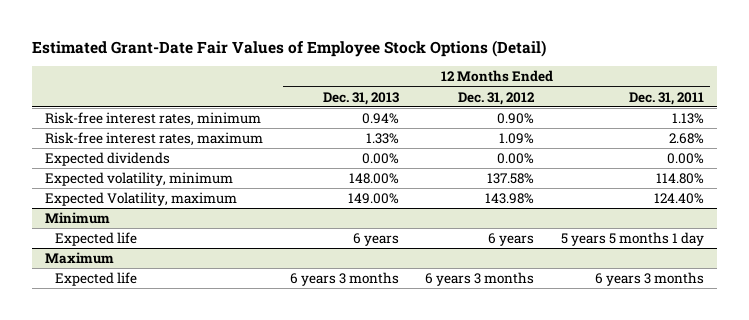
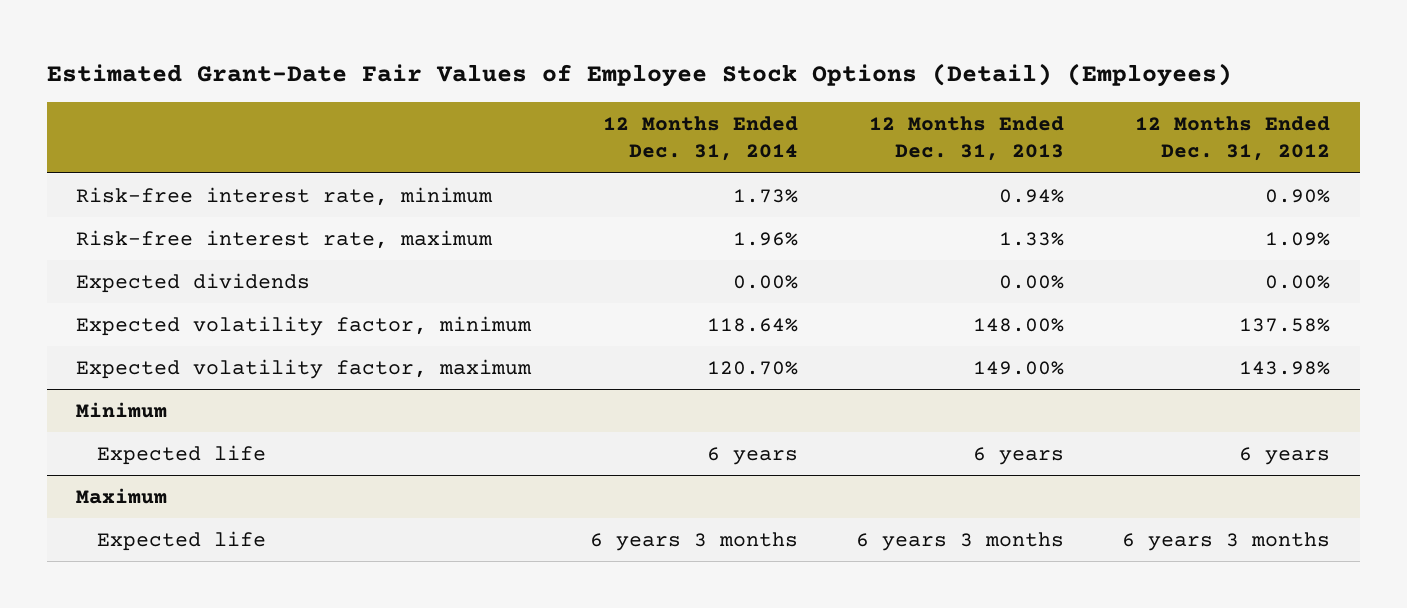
[31,39,546,57] Estimated Grant-Date Fair Values of Employee Stock Options (Detail) -> [46,62,1232,87] Estimated Grant-Date Fair Values of Employee Stock Options (Detail) (Employees)
[628,91,704,105] Dec. 31, 2011 -> none
none -> [602,116,798,162] 12 Months Ended Dec. 31, 2014
[44,112,261,127] Risk-free interest rates, minimum -> [76,186,494,206] Risk-free interest rate, minimum
[44,132,263,147] Risk-free interest rates, maximum -> [76,229,494,249] Risk-free interest rate, maximum
[44,172,233,187] Expected volatility, minimum -> [76,315,533,336] Expected volatility factor, minimum
[44,192,237,207] Expected Volatility, maximum -> [76,358,533,379] Expected volatility factor, maximum

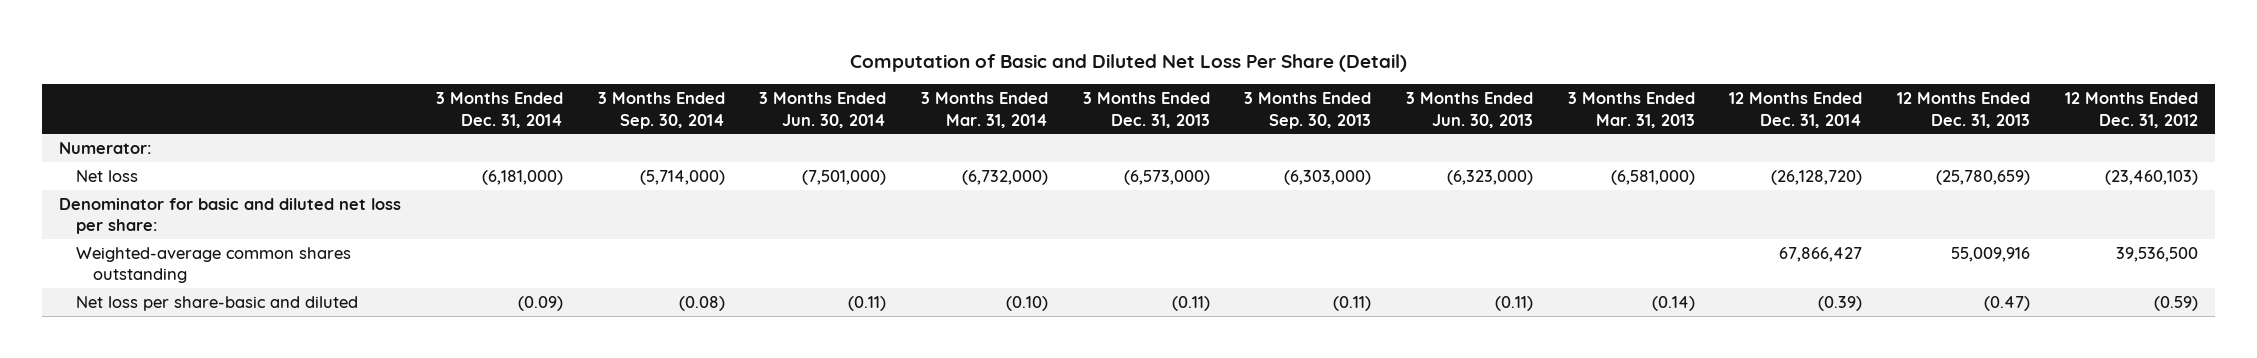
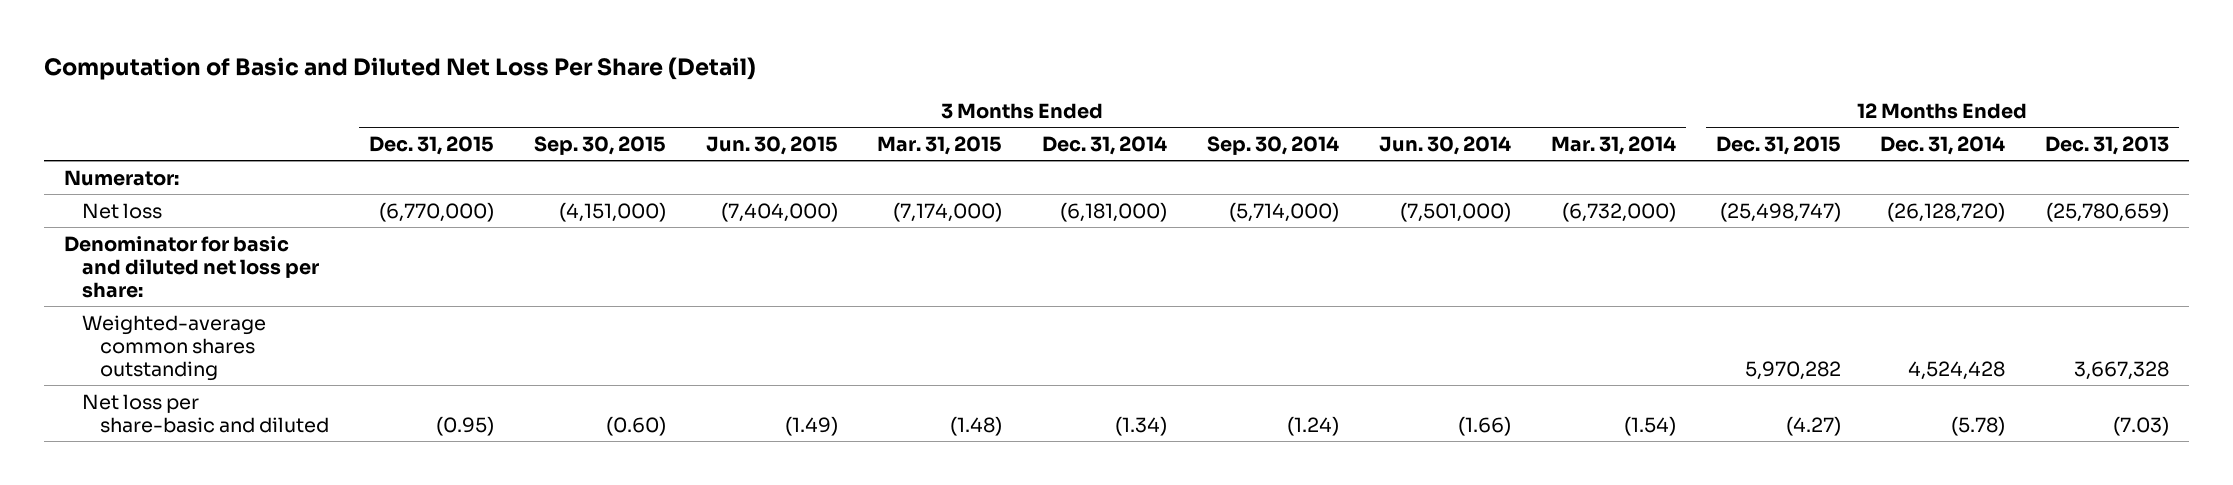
[1082,92,1210,128] 3 Months Ended Dec. 31, 2013 -> none
[1244,92,1372,129] 3 Months Ended Sep. 30, 2013 -> none
[1406,92,1534,128] 3 Months Ended Jun. 30, 2013 -> none
[1567,92,1695,128] 3 Months Ended Mar. 31, 2013 -> none
[2064,92,2198,128] 12 Months Ended Dec. 31, 2012 -> none
none -> [368,135,494,155] Dec. 31, 2015
none -> [533,135,666,155] Sep. 30, 2015
none -> [705,135,838,155] Jun. 30, 2015
none -> [877,135,1003,155] Mar. 31, 2015
none -> [1715,135,1841,155] Dec. 31, 2015
[1779,246,1863,262] 67,866,427 -> [1908,361,2006,381] 4,524,428
[1951,246,2031,262] 55,009,916 -> [2074,361,2170,381] 3,667,328
[517,295,563,311] (0.09) -> [1115,415,1168,436] (1.34)
[678,295,725,311] (0.08) -> [1287,415,1340,436] (1.24)
[848,295,887,311] (0.11) -> [1457,415,1511,436] (1.66)
[1006,295,1049,311] (0.10) -> [1623,415,1676,436] (1.54)
[1818,295,1863,311] (0.39) -> [1951,415,2006,436] (5.78)
[1984,295,2031,311] (0.47) -> [2113,415,2170,436] (7.03)

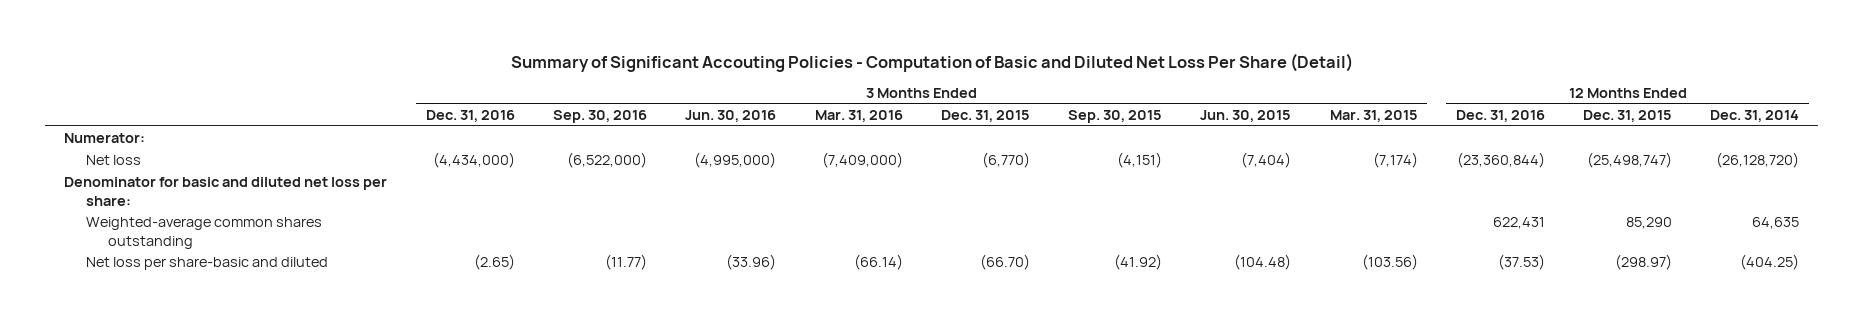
[44,56,757,80] Computation of Basic and Diluted Net Loss Per Share (Detail) -> [510,52,1353,72] Summary of Significant Accouting Policies - Computation of Basic and Diluted Net Loss Per Share (Detail)
[1042,135,1168,155] Dec. 31, 2014 -> none
[1207,135,1340,155] Sep. 30, 2014 -> none
[1378,135,1511,155] Jun. 30, 2014 -> none
[1550,135,1676,155] Mar. 31, 2014 -> none
[2045,135,2170,155] Dec. 31, 2013 -> none
none -> [425,110,515,123] Dec. 31, 2016
none -> [553,110,648,124] Sep. 30, 2016
none -> [685,110,777,123] Jun. 30, 2016
none -> [814,110,903,123] Mar. 31, 2016
none -> [1455,110,1545,123] Dec. 31, 2016
[378,201,494,222] (6,770,000) -> [981,152,1030,169] (6,770)
[558,201,666,222] (4,151,000) -> [1117,152,1163,169] (4,151)
[720,201,838,222] (7,404,000) -> [1241,152,1292,169] (7,404)
[893,201,1003,222] (7,174,000) -> [1372,152,1418,169] (7,174)
[1744,361,1841,381] 5,970,282 -> [1626,217,1673,230] 85,290
[1908,361,2006,381] 4,524,428 -> [1752,217,1800,230] 64,635
[435,415,494,436] (0.95) -> [979,254,1030,271] (66.70)
[605,415,666,436] (0.60) -> [1114,254,1163,271] (41.92)
[784,415,838,436] (1.49) -> [1234,254,1292,271] (104.48)
[950,415,1003,436] (1.48) -> [1361,254,1418,271] (103.56)
[1785,415,1841,436] (4.27) -> [1615,254,1673,271] (298.97)
[1951,415,2006,436] (5.78) -> [1740,254,1800,271] (404.25)

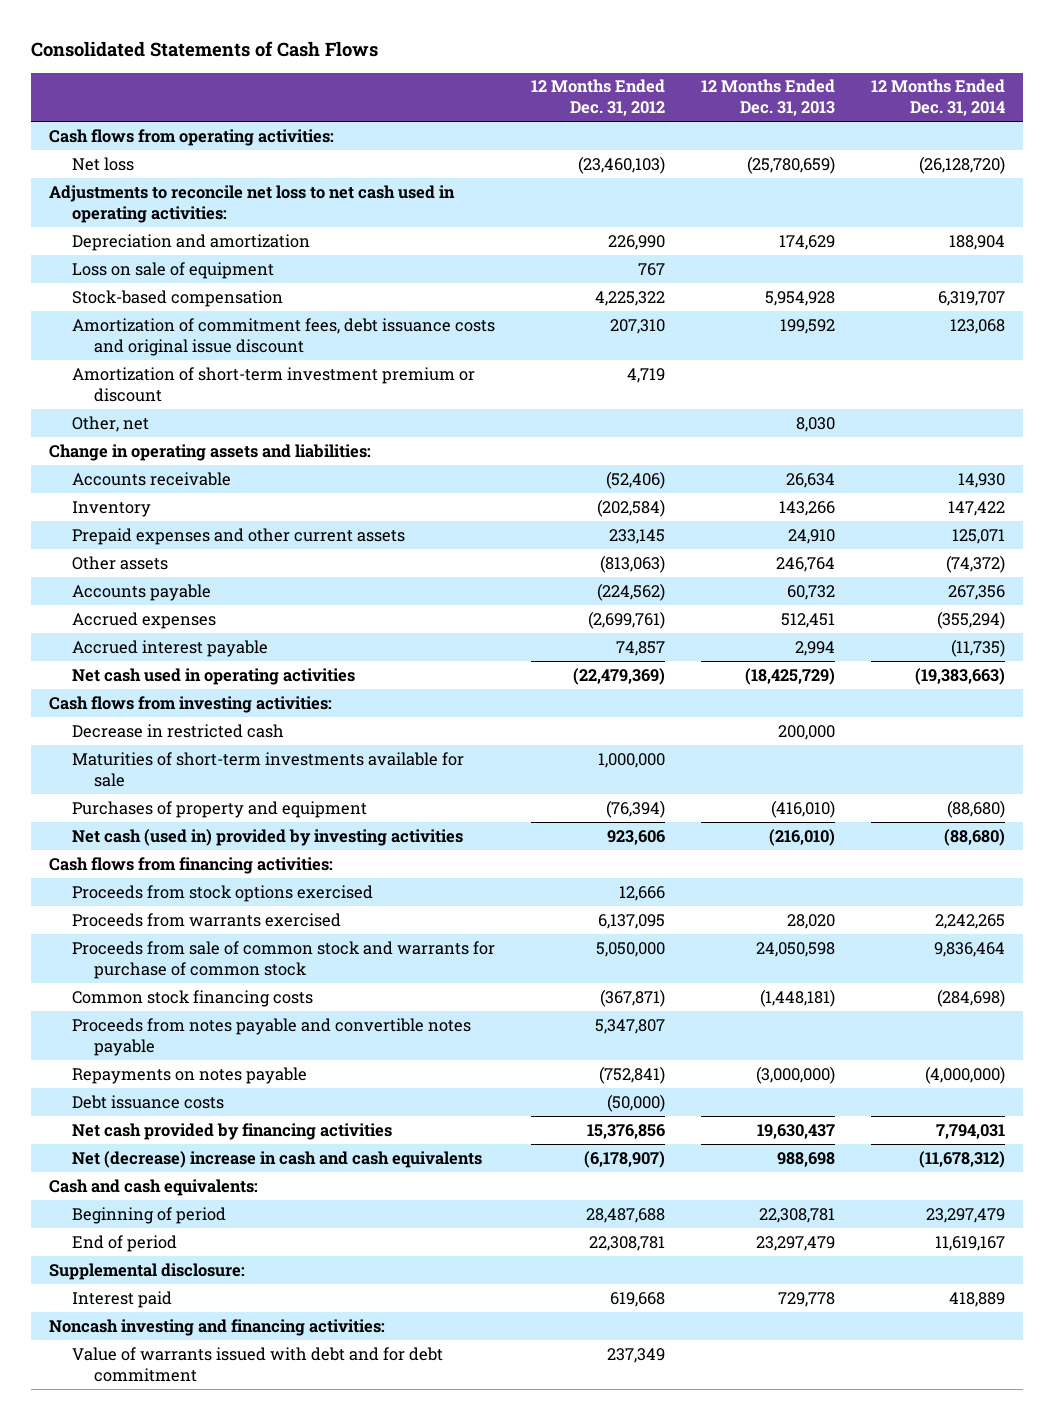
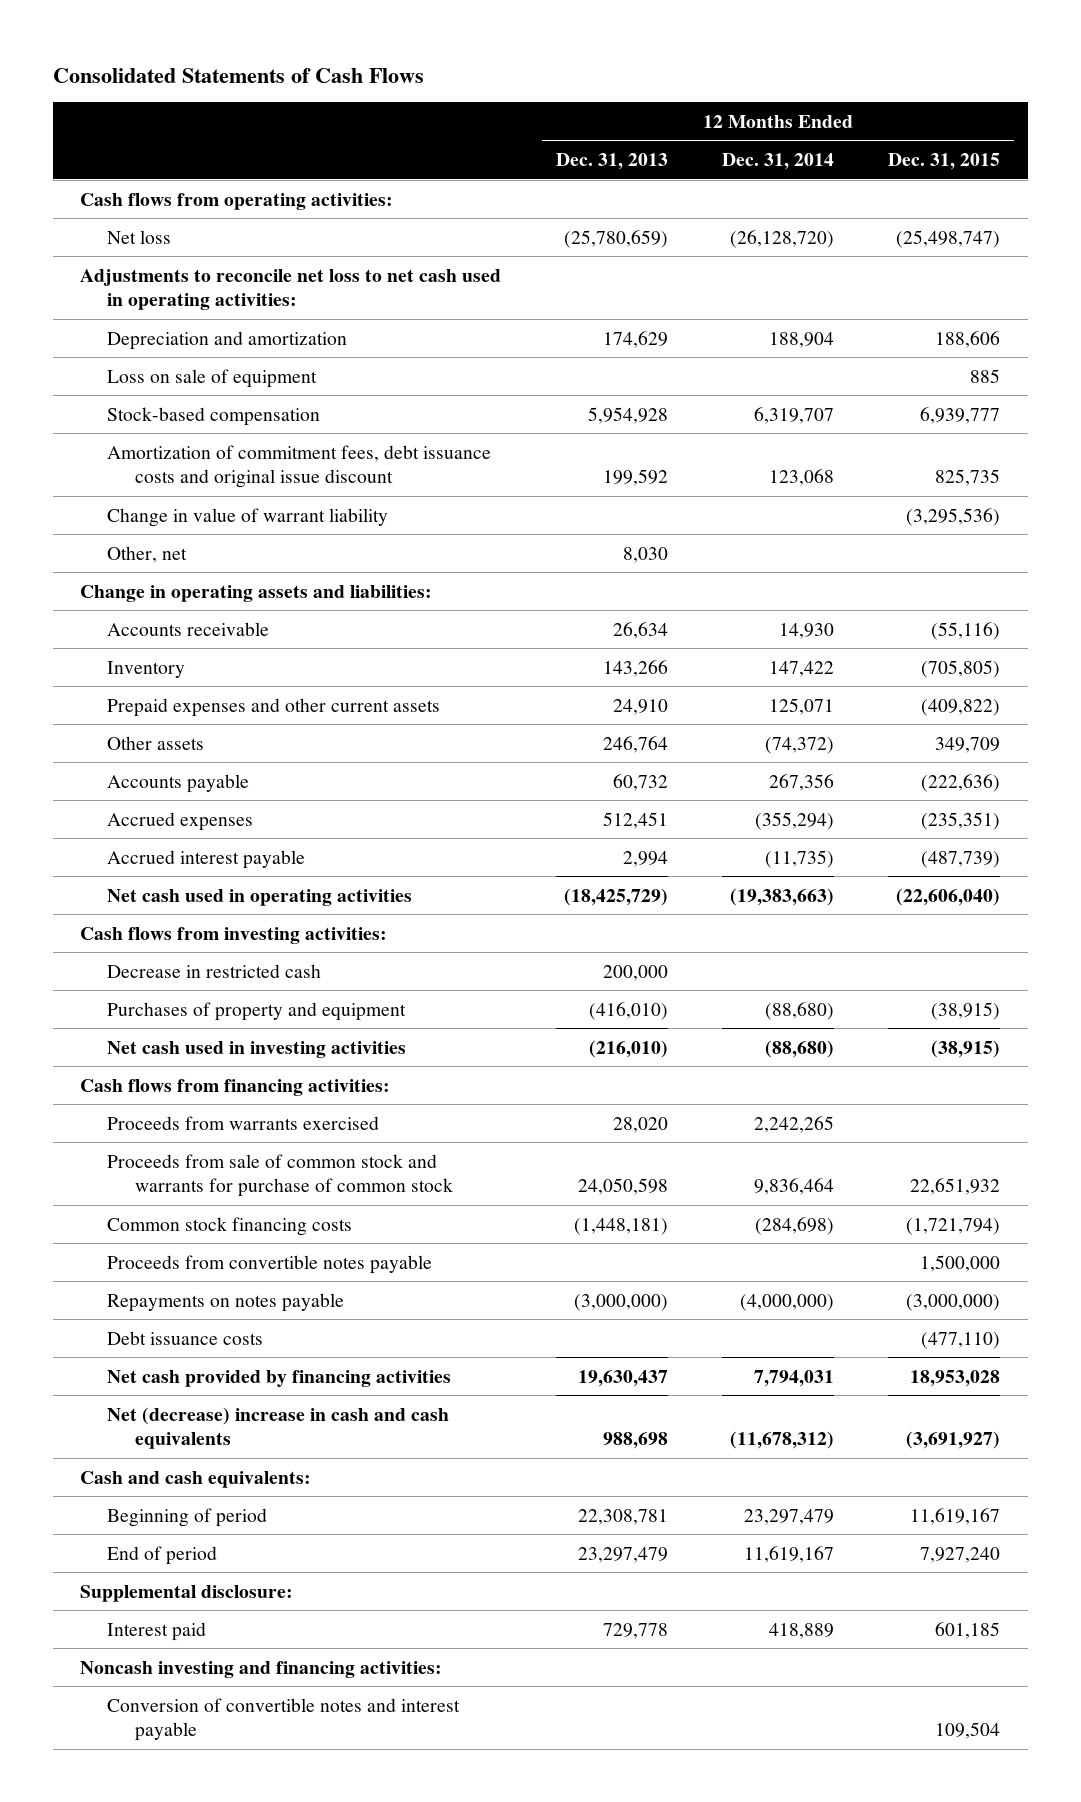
[530,79,665,117] 12 Months Ended Dec. 31, 2012 -> none
none -> [888,153,1001,171] Dec. 31, 2015
[71,366,475,402] Amortization of short-term investment premium or discount -> none
none -> [107,507,389,527] Change in value of warrant liability
[71,751,464,787] Maturities of short-term investments available for sale -> none
[71,828,463,846] Net cash (used in) provided by investing activities -> [107,1040,407,1058] Net cash used in investing activities
[71,884,373,902] Proceeds from stock options exercised -> none
[71,1017,471,1056] Proceeds from notes payable and convertible notes payable -> [107,1254,433,1274] Proceeds from convertible notes payable
[71,1346,443,1382] Value of warrants issued with debt and for debt commitment -> none
none -> [107,1697,461,1742] Conversion of convertible notes and interest payable

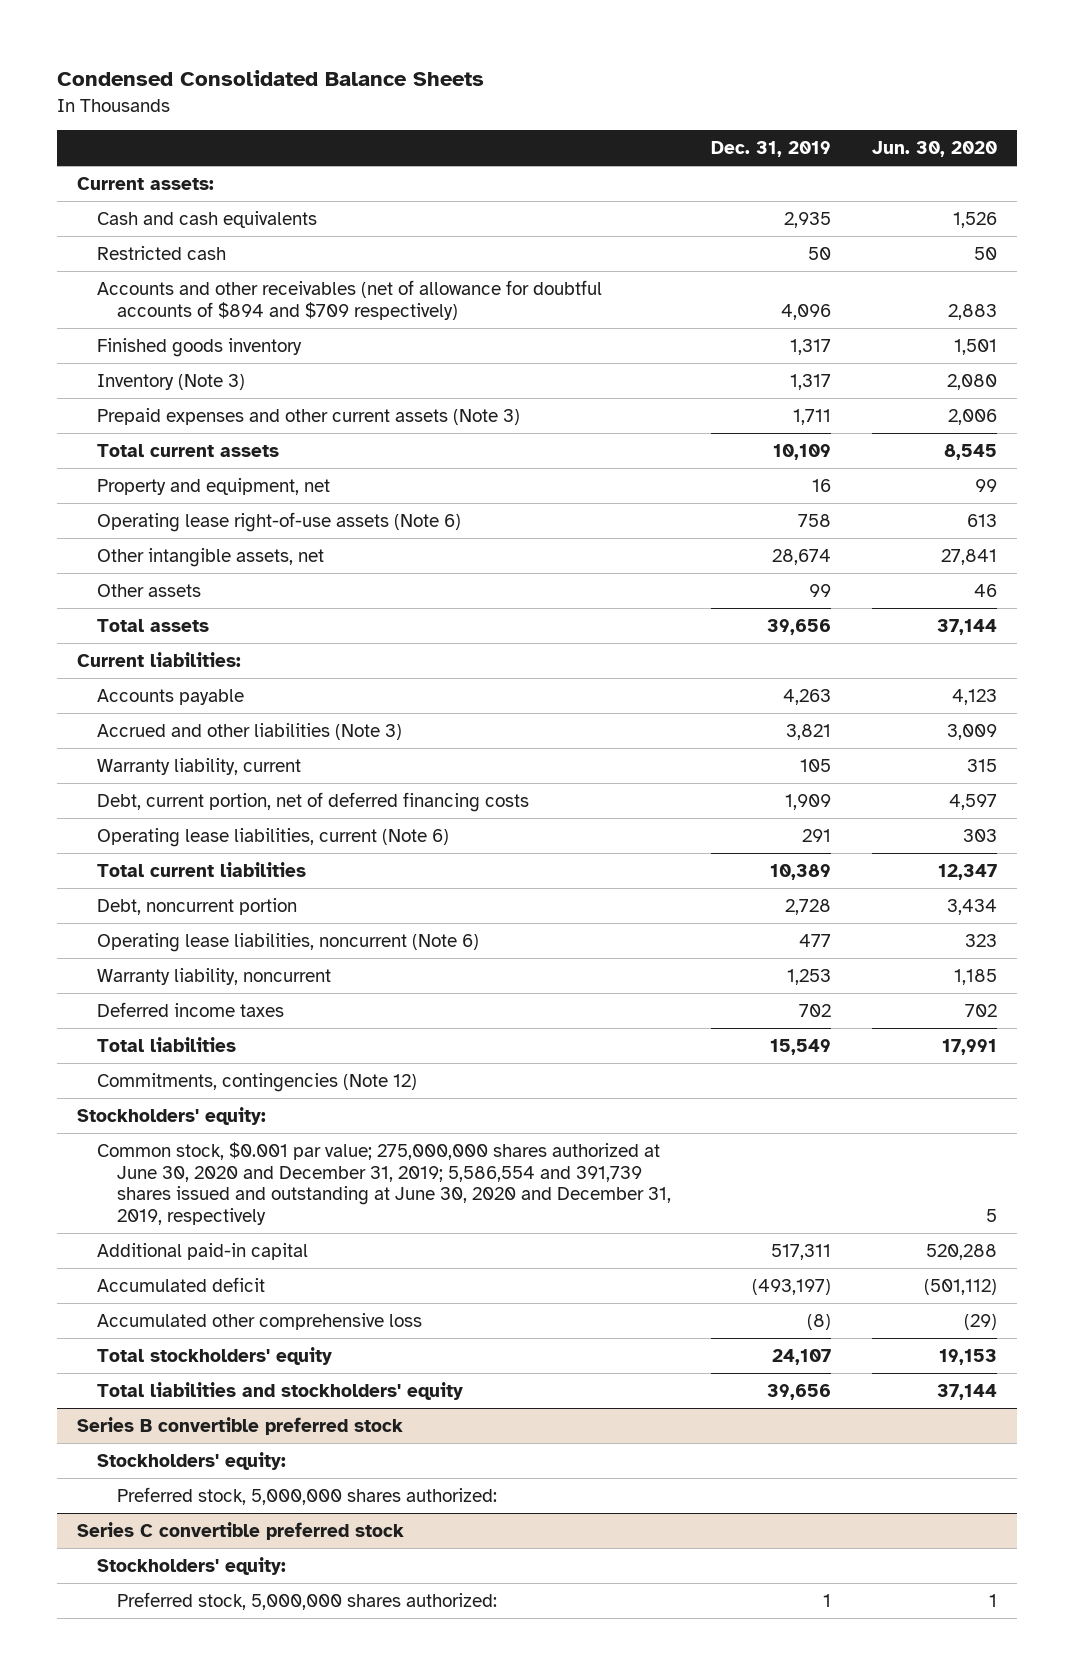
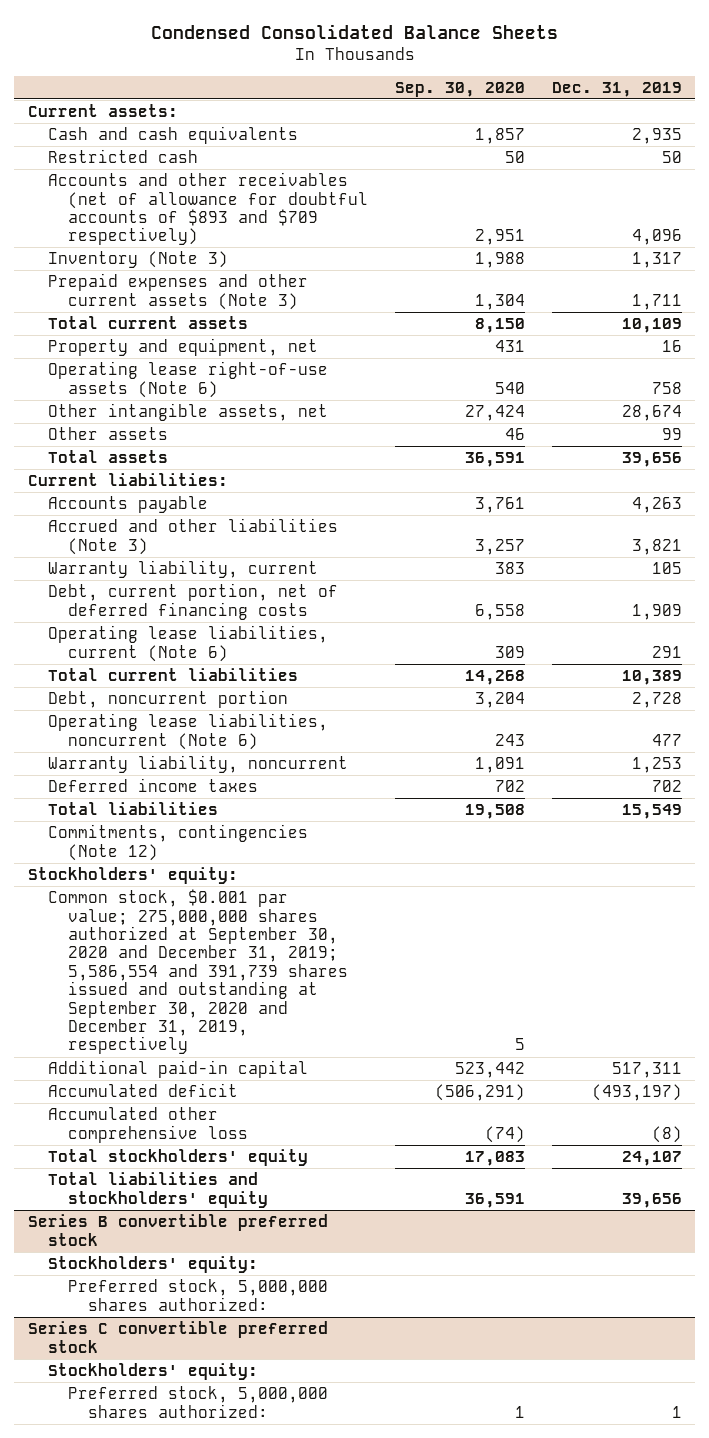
[871,141,997,158] Jun. 30, 2020 -> none
none -> [394,81,525,97] Sep. 30, 2020
[97,337,303,357] Finished goods inventory -> none
[97,279,603,320] Accounts and other receivables (net of allowance for doubtful accounts of $894 and $709 respectively) -> [47,172,368,246] Accounts and other receivables (net of allowance for doubtful accounts of $893 and $709 respectively)
[97,1141,671,1225] Common stock, $0.001 par value; 275,000,000 shares authorized at June 30, 2020 and December 31, 2019; 5,586,554 and 391,739 shares issued and outstanding at June 30, 2020 and December 31, 2019, respectively -> [47,889,348,1055] Common stock, $0.001 par value; 275,000,000 shares authorized at September 30, 2020 and December 31, 2019; 5,586,554 and 391,739 shares issued and outstanding at September 30, 2020 and December 31, 2019, respectively

